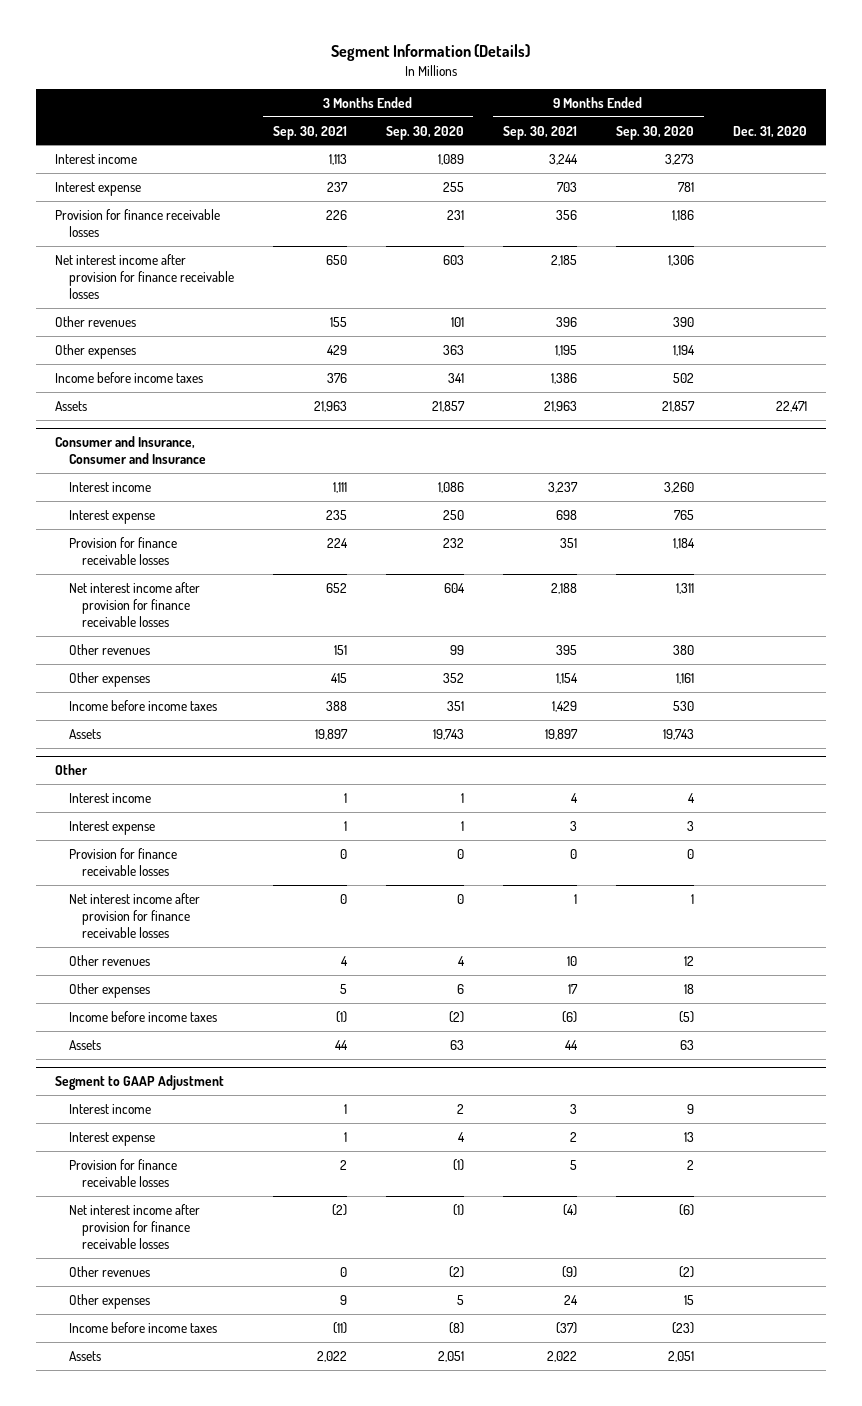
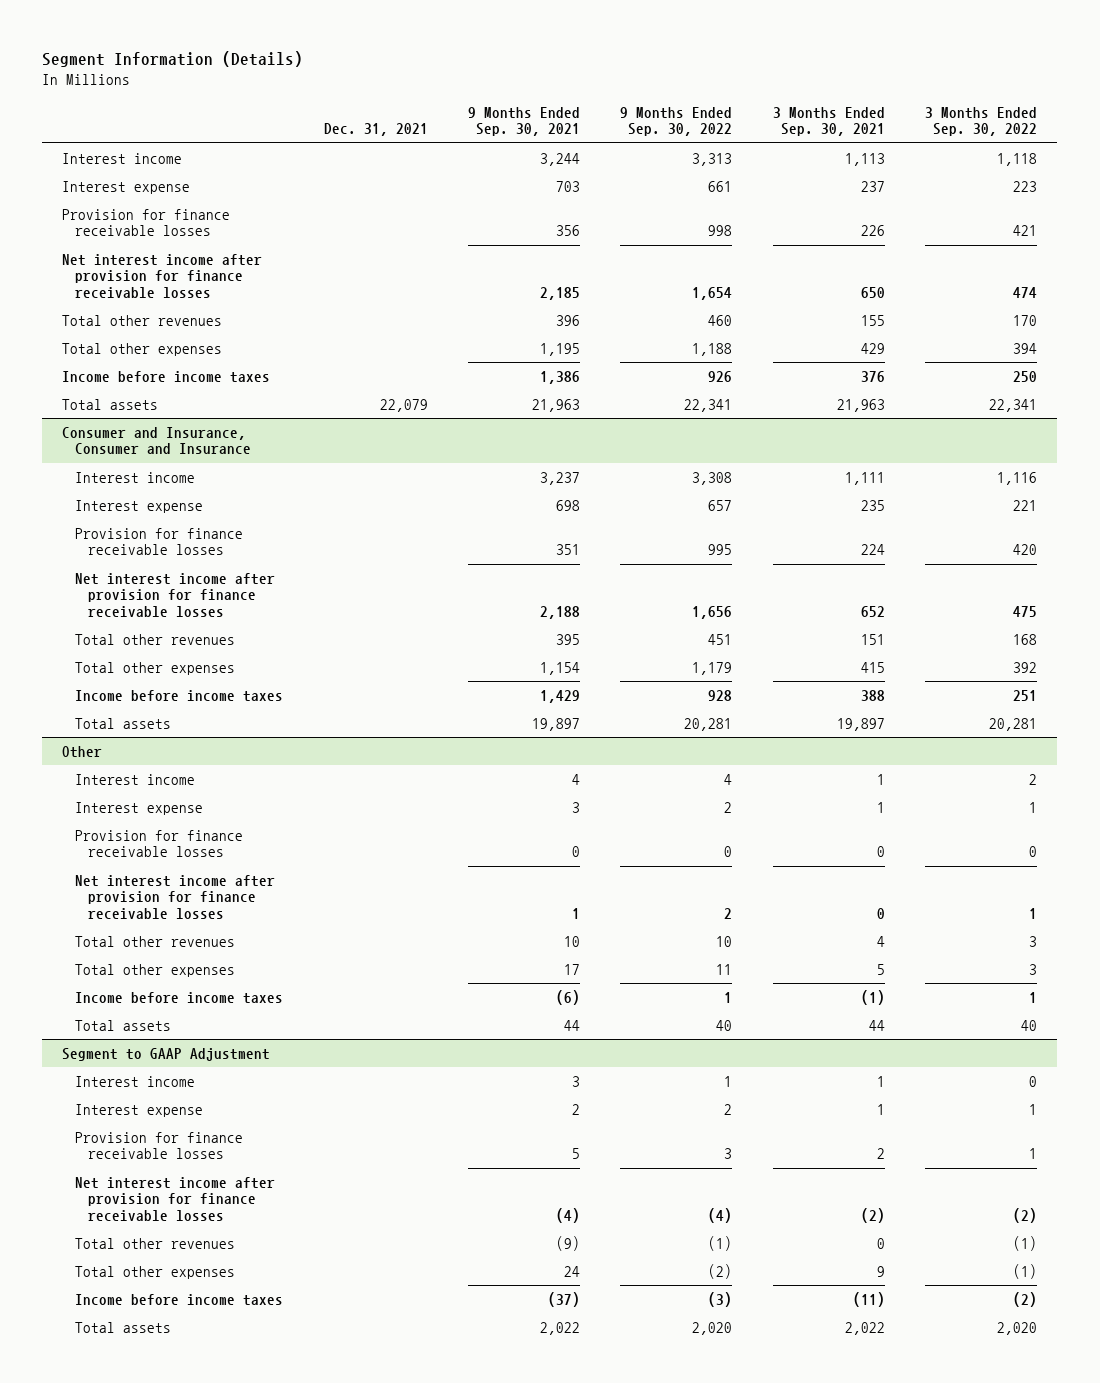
[385,125,464,140] Sep. 30, 2020 -> none
[615,125,694,140] Sep. 30, 2020 -> none
[732,125,807,138] Dec. 31, 2020 -> none
none -> [323,123,428,137] Dec. 31, 2021
none -> [620,106,733,137] 9 Months Ended Sep. 30, 2022
none -> [925,106,1038,137] 3 Months Ended Sep. 30, 2022
[55,315,137,327] Other revenues -> [62,314,223,326] Total other revenues
[55,343,137,359] Other expenses -> [62,342,223,356] Total other expenses
[55,400,88,411] Assets -> [62,398,159,410] Total assets
[68,643,150,655] Other revenues -> [75,633,236,645] Total other revenues
[68,671,150,687] Other expenses -> [75,661,236,675] Total other expenses
[68,728,101,739] Assets -> [75,717,172,729] Total assets
[68,954,150,966] Other revenues -> [75,935,236,947] Total other revenues
[68,982,150,998] Other expenses -> [75,963,236,977] Total other expenses
[68,1039,101,1050] Assets -> [75,1019,172,1031] Total assets
[68,1265,150,1277] Other revenues -> [75,1237,236,1249] Total other revenues
[68,1293,150,1309] Other expenses -> [75,1265,236,1279] Total other expenses
[68,1350,101,1361] Assets -> [75,1321,172,1333] Total assets

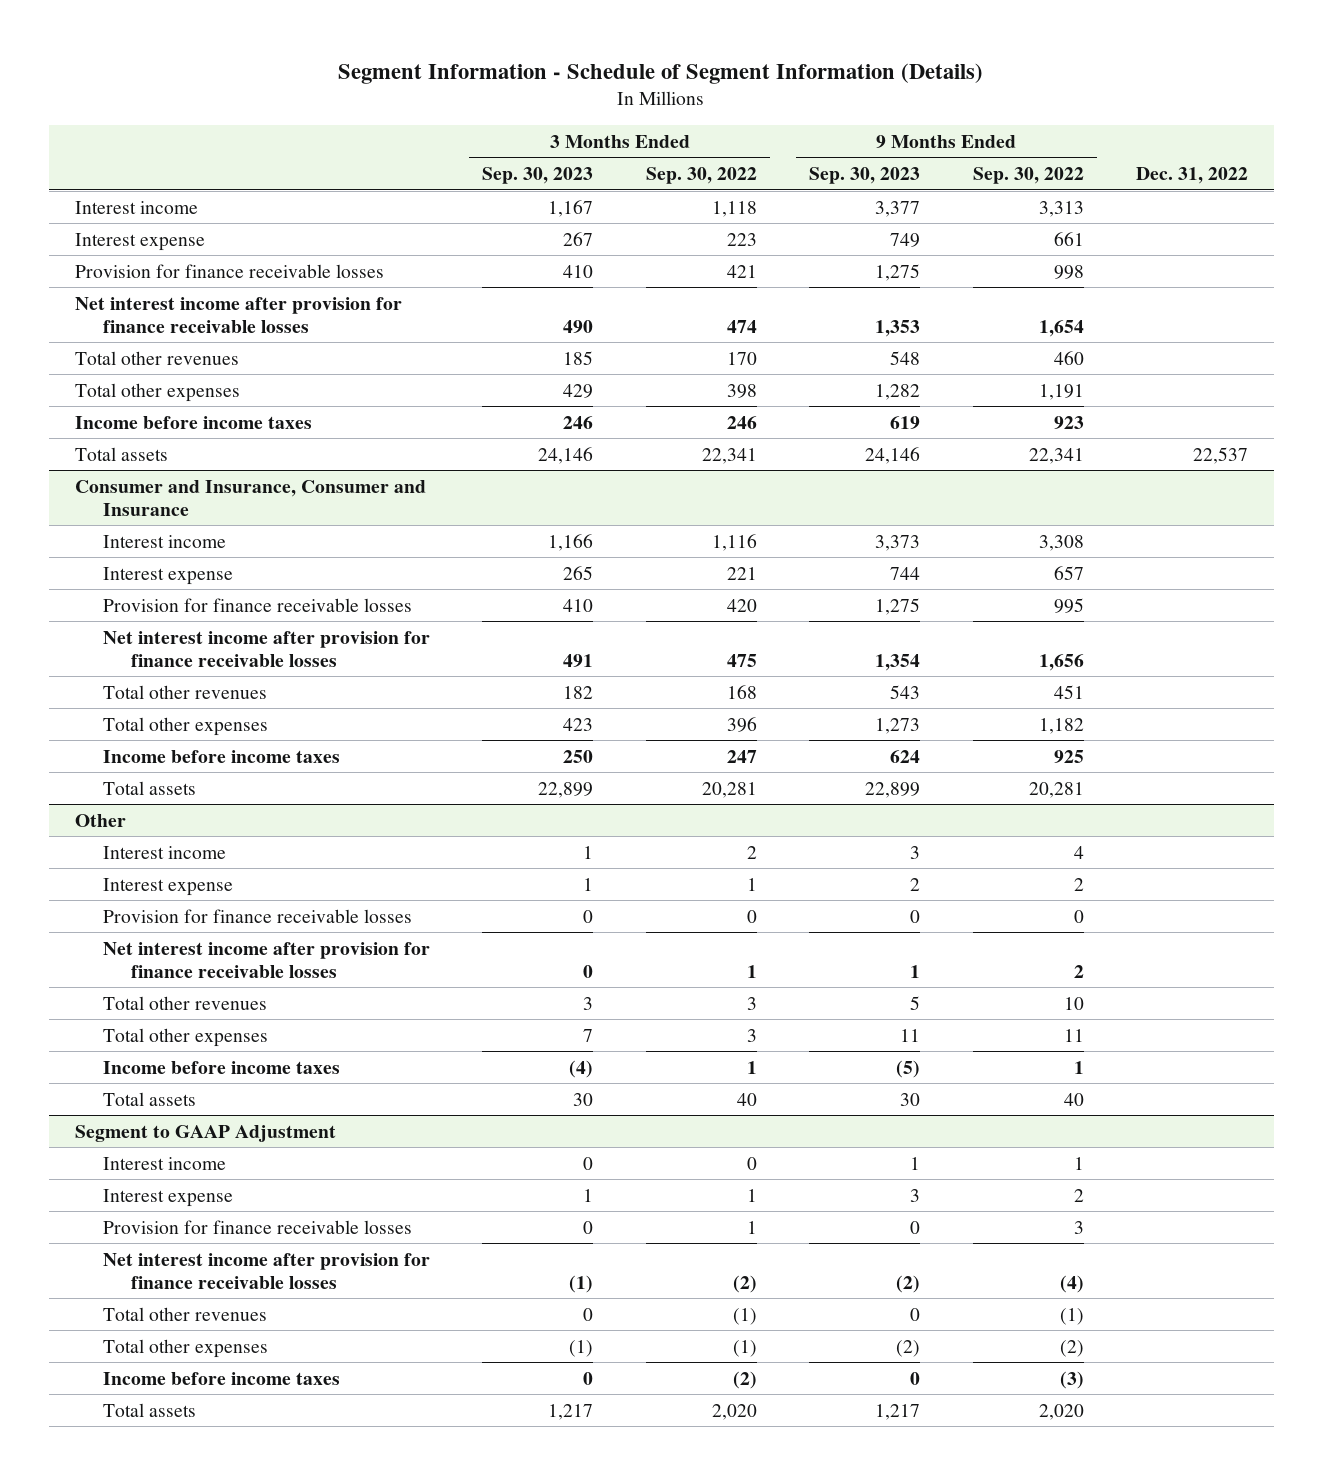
[42,51,304,68] Segment Information (Details) -> [338,62,984,84] Segment Information - Schedule of Segment Information (Details)
[323,123,428,137] Dec. 31, 2021 -> none
[467,106,580,137] 9 Months Ended Sep. 30, 2021 -> none
[772,106,885,137] 3 Months Ended Sep. 30, 2021 -> none
none -> [482,166,594,184] Sep. 30, 2023
none -> [809,166,921,184] Sep. 30, 2023
none -> [1136,166,1249,184] Dec. 31, 2022
[692,342,733,356] 1,188 -> [1038,383,1084,400] 1,191
[1013,342,1038,354] 394 -> [726,383,757,398] 398
[708,370,733,382] 926 -> [1053,415,1084,429] 923
[1013,370,1038,382] 250 -> [726,415,757,429] 246
[692,661,733,675] 1,179 -> [1038,717,1084,734] 1,182
[1013,661,1038,673] 392 -> [726,716,757,732] 396
[708,689,733,701] 928 -> [1053,749,1084,763] 925
[1013,689,1038,701] 251 -> [726,749,757,763] 247

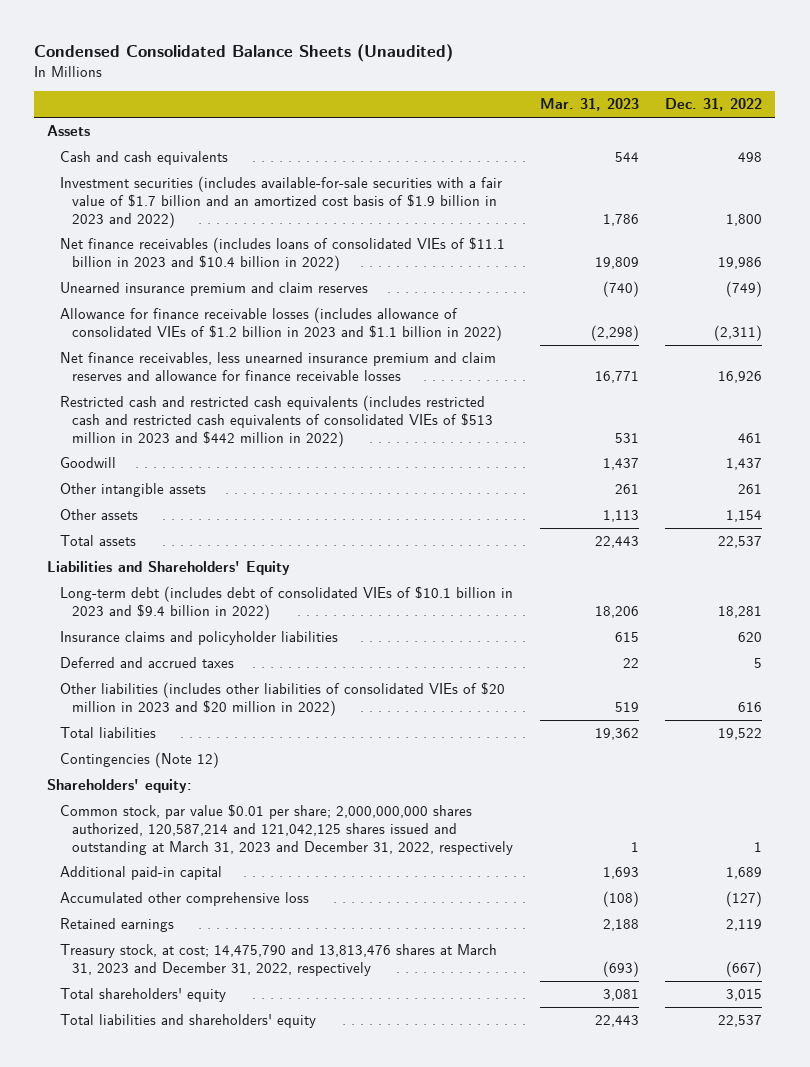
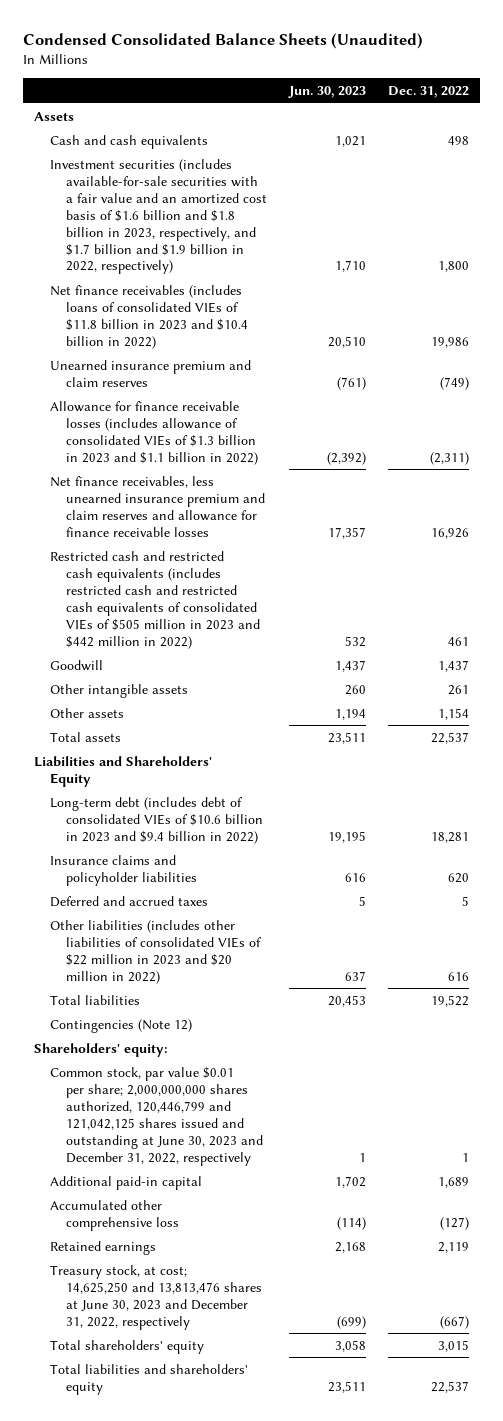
[539,98,639,112] Mar. 31, 2023 -> none
none -> [288,86,367,99] Jun. 30, 2023
[59,175,502,228] Investment securities (includes available-for-sale securities with a fair value of $1.7 billion and an amortized cost basis of $1.9 billion in 2023 and 2022) -> [50,158,268,275] Investment securities (includes available-for-sale securities with a fair value and an amortized cost basis of $1.6 billion and $1.8 billion in 2023, respectively, and $1.7 billion and $1.9 billion in 2022, respectively)
[59,236,505,271] Net finance receivables (includes loans of consolidated VIEs of $11.1 billion in 2023 and $10.4 billion in 2022) -> [50,284,249,349] Net finance receivables (includes loans of consolidated VIEs of $11.8 billion in 2023 and $10.4 billion in 2022)
[59,306,503,341] Allowance for finance receivable losses (includes allowance of consolidated VIEs of $1.2 billion in 2023 and $1.1 billion in 2022) -> [50,400,259,465] Allowance for finance receivable losses (includes allowance of consolidated VIEs of $1.3 billion in 2023 and $1.1 billion in 2022)
[59,394,494,447] Restricted cash and restricted cash equivalents (includes restricted cash and restricted cash equivalents of consolidated VIEs of $513 million in 2023 and $442 million in 2022) -> [50,550,261,649] Restricted cash and restricted cash equivalents (includes restricted cash and restricted cash equivalents of consolidated VIEs of $505 million in 2023 and $442 million in 2022)
[59,585,513,620] Long-term debt (includes debt of consolidated VIEs of $10.1 billion in 2023 and $9.4 billion in 2022) -> [50,796,264,844] Long-term debt (includes debt of consolidated VIEs of $10.6 billion in 2023 and $9.4 billion in 2022)
[59,681,505,716] Other liabilities (includes other liabilities of consolidated VIEs of $20 million in 2023 and $20 million in 2022) -> [50,919,263,984] Other liabilities (includes other liabilities of consolidated VIEs of $22 million in 2023 and $20 million in 2022)
[59,803,514,855] Common stock, par value $0.01 per share; 2,000,000,000 shares authorized, 120,587,214 and 121,042,125 shares issued and outstanding at March 31, 2023 and December 31, 2022, respectively -> [50,1066,264,1166] Common stock, par value $0.01 per share; 2,000,000,000 shares authorized, 120,446,799 and 121,042,125 shares issued and outstanding at June 30, 2023 and December 31, 2022, respectively
[59,943,497,976] Treasury stock, at cost; 14,475,790 and 13,813,476 shares at March 31, 2023 and December 31, 2022, respectively -> [50,1264,263,1330] Treasury stock, at cost; 14,625,250 and 13,813,476 shares at June 30, 2023 and December 31, 2022, respectively

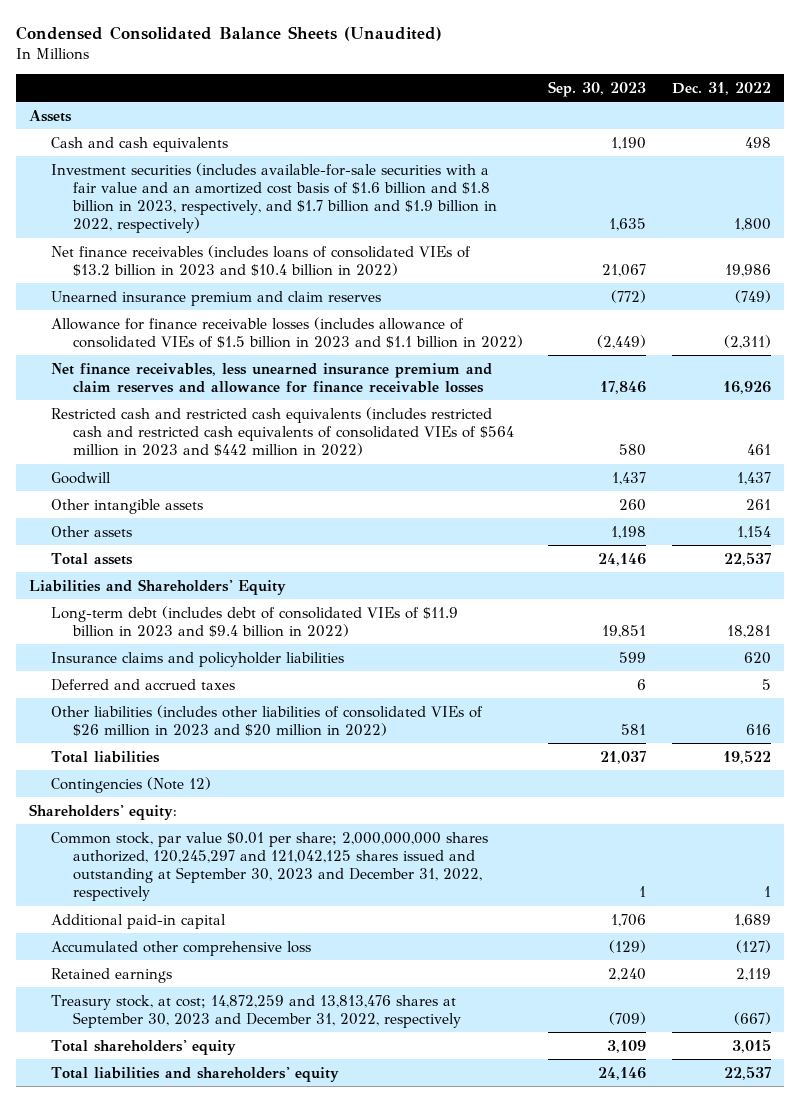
[288,86,367,99] Jun. 30, 2023 -> none
none -> [548,80,647,97] Sep. 30, 2023
[50,284,249,349] Net finance receivables (includes loans of consolidated VIEs of $11.8 billion in 2023 and $10.4 billion in 2022) -> [50,244,471,276] Net finance receivables (includes loans of consolidated VIEs of $13.2 billion in 2023 and $10.4 billion in 2022)
[50,400,259,465] Allowance for finance receivable losses (includes allowance of consolidated VIEs of $1.3 billion in 2023 and $1.1 billion in 2022) -> [50,316,524,348] Allowance for finance receivable losses (includes allowance of consolidated VIEs of $1.5 billion in 2023 and $1.1 billion in 2022)
[50,550,261,649] Restricted cash and restricted cash equivalents (includes restricted cash and restricted cash equivalents of consolidated VIEs of $505 million in 2023 and $442 million in 2022) -> [50,406,515,457] Restricted cash and restricted cash equivalents (includes restricted cash and restricted cash equivalents of consolidated VIEs of $564 million in 2023 and $442 million in 2022)
[50,796,264,844] Long-term debt (includes debt of consolidated VIEs of $10.6 billion in 2023 and $9.4 billion in 2022) -> [50,605,458,637] Long-term debt (includes debt of consolidated VIEs of $11.9 billion in 2023 and $9.4 billion in 2022)
[50,919,263,984] Other liabilities (includes other liabilities of consolidated VIEs of $22 million in 2023 and $20 million in 2022) -> [50,704,483,736] Other liabilities (includes other liabilities of consolidated VIEs of $26 million in 2023 and $20 million in 2022)
[50,1066,264,1166] Common stock, par value $0.01 per share; 2,000,000,000 shares authorized, 120,446,799 and 121,042,125 shares issued and outstanding at June 30, 2023 and December 31, 2022, respectively -> [50,831,488,902] Common stock, par value $0.01 per share; 2,000,000,000 shares authorized, 120,245,297 and 121,042,125 shares issued and outstanding at September 30, 2023 and December 31, 2022, respectively
[50,1264,263,1330] Treasury stock, at cost; 14,625,250 and 13,813,476 shares at June 30, 2023 and December 31, 2022, respectively -> [50,994,462,1028] Treasury stock, at cost; 14,872,259 and 13,813,476 shares at September 30, 2023 and December 31, 2022, respectively

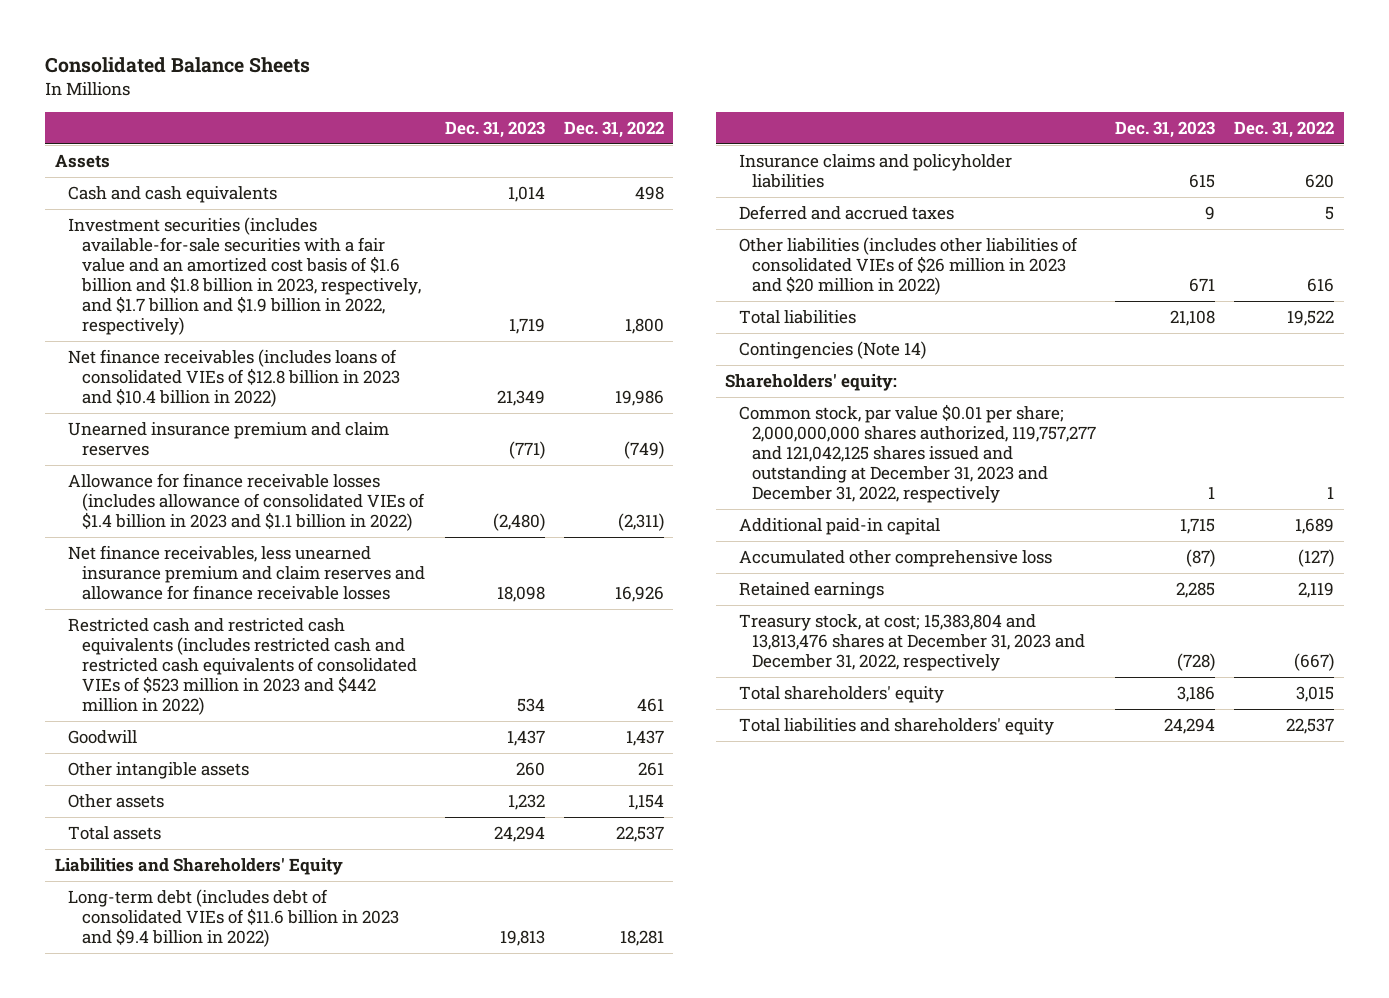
[16,26,443,42] Condensed Consolidated Balance Sheets (Unaudited) -> [45,56,311,73] Consolidated Balance Sheets
[548,80,647,97] Sep. 30, 2023 -> none
none -> [444,121,545,139] Dec. 31, 2023
[50,244,471,276] Net finance receivables (includes loans of consolidated VIEs of $13.2 billion in 2023 and $10.4 billion in 2022) -> [68,349,400,408] Net finance receivables (includes loans of consolidated VIEs of $12.8 billion in 2023 and $10.4 billion in 2022)
[50,316,524,348] Allowance for finance receivable losses (includes allowance of consolidated VIEs of $1.5 billion in 2023 and $1.1 billion in 2022) -> [68,473,425,532] Allowance for finance receivable losses (includes allowance of consolidated VIEs of $1.4 billion in 2023 and $1.1 billion in 2022)
[50,406,515,457] Restricted cash and restricted cash equivalents (includes restricted cash and restricted cash equivalents of consolidated VIEs of $564 million in 2023 and $442 million in 2022) -> [68,618,417,716] Restricted cash and restricted cash equivalents (includes restricted cash and restricted cash equivalents of consolidated VIEs of $523 million in 2023 and $442 million in 2022)
[50,605,458,637] Long-term debt (includes debt of consolidated VIEs of $11.9 billion in 2023 and $9.4 billion in 2022) -> [68,889,399,948] Long-term debt (includes debt of consolidated VIEs of $11.6 billion in 2023 and $9.4 billion in 2022)
[50,776,211,793] Contingencies (Note 12) -> [738,341,926,360] Contingencies (Note 14)
[50,831,488,902] Common stock, par value $0.01 per share; 2,000,000,000 shares authorized, 120,245,297 and 121,042,125 shares issued and outstanding at September 30, 2023 and December 31, 2022, respectively -> [738,404,1097,504] Common stock, par value $0.01 per share; 2,000,000,000 shares authorized, 119,757,277 and 121,042,125 shares issued and outstanding at December 31, 2023 and December 31, 2022, respectively
[50,994,462,1028] Treasury stock, at cost; 14,872,259 and 13,813,476 shares at September 30, 2023 and December 31, 2022, respectively -> [738,614,1086,672] Treasury stock, at cost; 15,383,804 and 13,813,476 shares at December 31, 2023 and December 31, 2022, respectively

